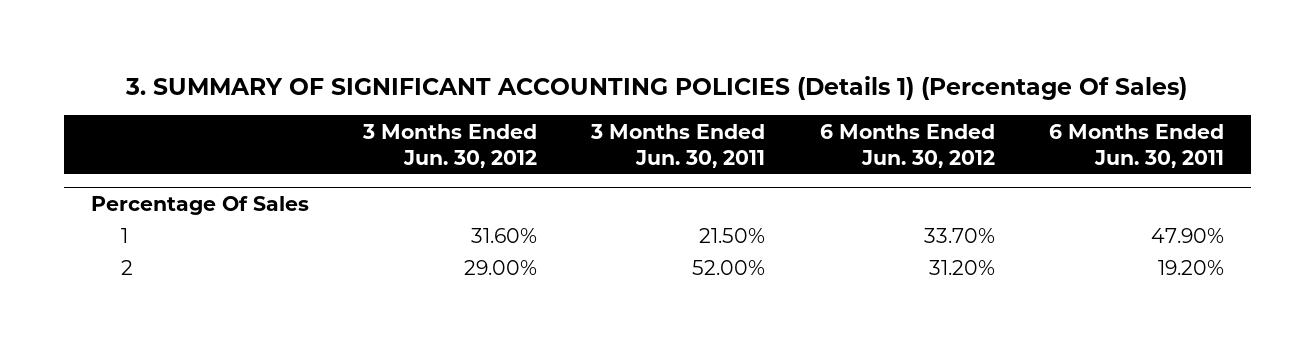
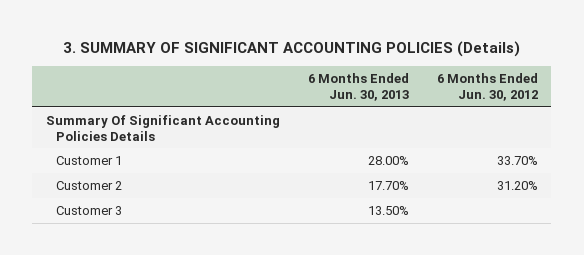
[125,76,1188,101] 3. SUMMARY OF SIGNIFICANT ACCOUNTING POLICIES (Details 1) (Percentage Of Sales) -> [62,41,520,58] 3. SUMMARY OF SIGNIFICANT ACCOUNTING POLICIES (Details)
[362,123,538,168] 3 Months Ended Jun. 30, 2012 -> none
[590,123,766,168] 3 Months Ended Jun. 30, 2011 -> none
[1049,123,1225,168] 6 Months Ended Jun. 30, 2011 -> none
none -> [307,73,409,102] 6 Months Ended Jun. 30, 2013
[90,196,309,216] Percentage Of Sales -> none
none -> [46,114,281,141] Summary Of Significant Accounting Policies Details
[120,228,128,244] 1 -> [56,155,123,165] Customer 1
[120,260,133,276] 2 -> [56,180,123,190] Customer 2
none -> [56,205,123,215] Customer 3

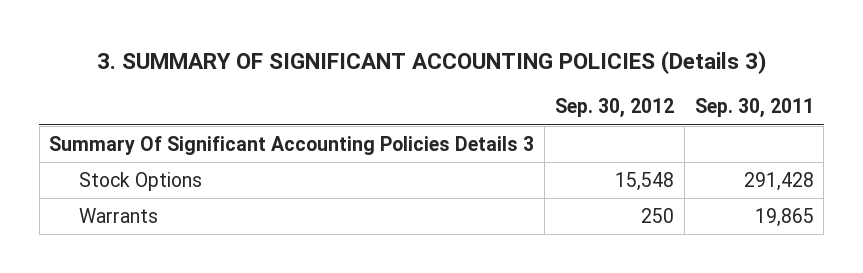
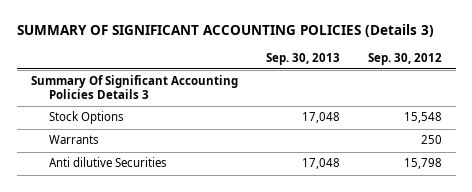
[96,51,766,75] 3. SUMMARY OF SIGNIFICANT ACCOUNTING POLICIES (Details 3) -> [16,23,434,37] SUMMARY OF SIGNIFICANT ACCOUNTING POLICIES (Details 3)
[694,98,814,119] Sep. 30, 2011 -> none
none -> [265,52,340,65] Sep. 30, 2013
none -> [49,157,168,168] Anti dilutive Securities

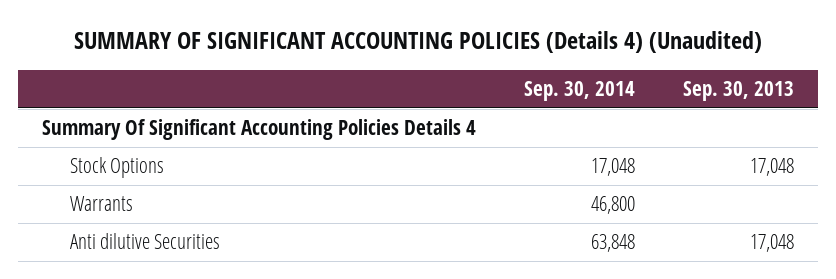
[16,23,434,37] SUMMARY OF SIGNIFICANT ACCOUNTING POLICIES (Details 3) -> [73,31,762,54] SUMMARY OF SIGNIFICANT ACCOUNTING POLICIES (Details 4) (Unaudited)
[367,52,442,65] Sep. 30, 2012 -> none
none -> [523,80,635,101] Sep. 30, 2014
[30,75,238,99] Summary Of Significant Accounting Policies Details 3 -> [41,119,476,141] Summary Of Significant Accounting Policies Details 4

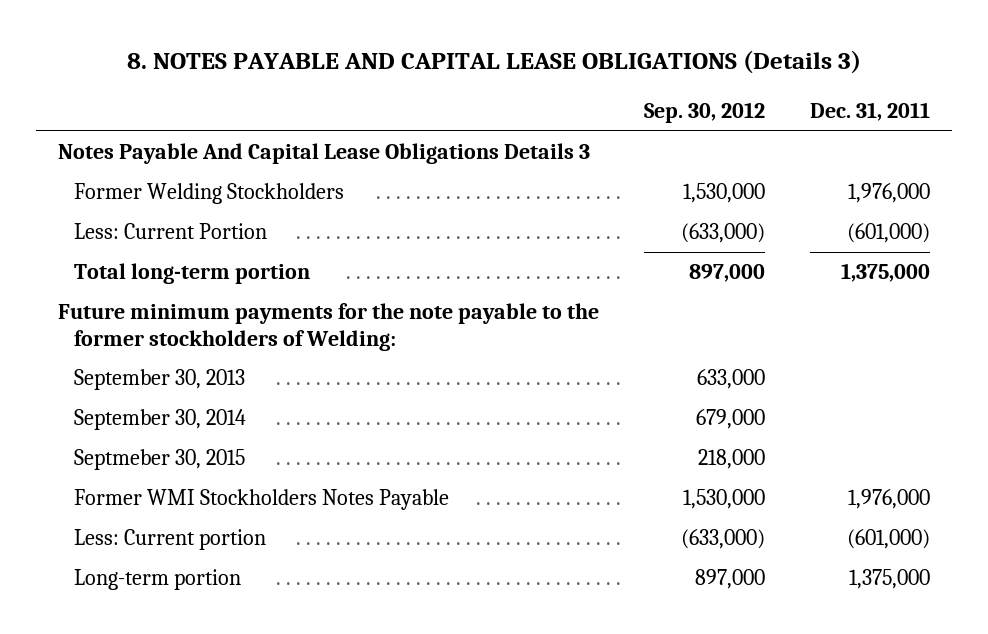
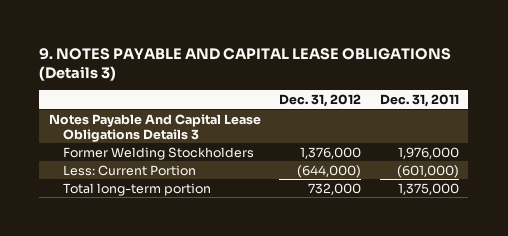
[126,50,861,75] 8. NOTES PAYABLE AND CAPITAL LEASE OBLIGATIONS (Details 3) -> [39,47,452,82] 9. NOTES PAYABLE AND CAPITAL LEASE OBLIGATIONS (Details 3)
[643,101,765,123] Sep. 30, 2012 -> none
none -> [279,94,362,108] Dec. 31, 2012
[58,303,600,351] Future minimum payments for the note payable to the former stockholders of Welding: -> none
[73,369,245,391] September 30, 2013 -> none
[73,409,246,431] September 30, 2014 -> none
[73,449,245,471] Septmeber 30, 2015 -> none
[73,489,449,511] Former WMI Stockholders Notes Payable -> none
[73,529,266,551] Less: Current portion -> none
[73,569,241,591] Long-term portion -> none

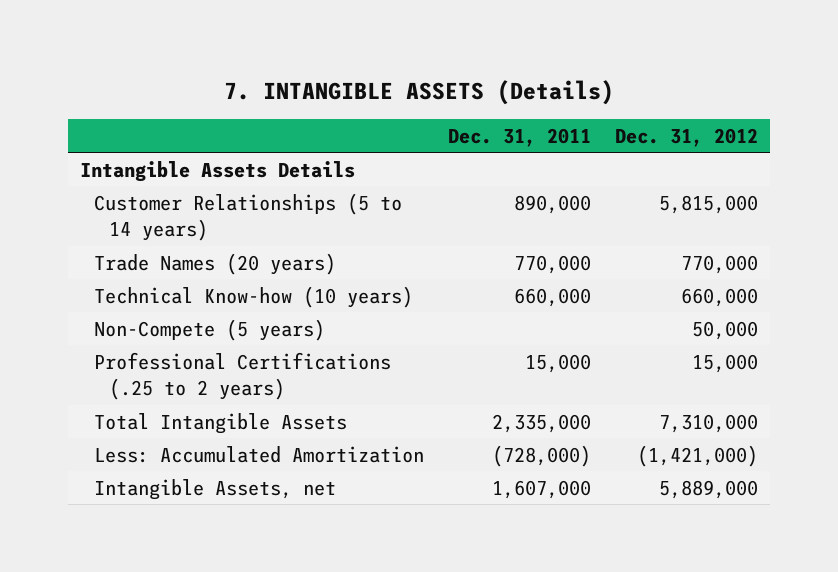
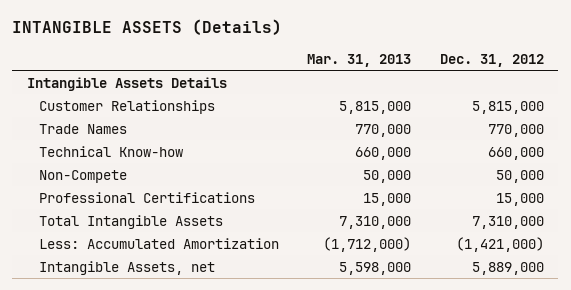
[223,79,614,105] 7. INTANGIBLE ASSETS (Details) -> [12,19,283,36] INTANGIBLE ASSETS (Details)
[448,127,592,147] Dec. 31, 2011 -> none
none -> [307,53,412,67] Mar. 31, 2013
[94,192,403,241] Customer Relationships (5 to 14 years) -> [38,99,215,114] Customer Relationships
[94,252,337,275] Trade Names (20 years) -> [38,123,127,134] Trade Names
[94,285,414,308] Technical Know-how (10 years) -> [38,145,183,157] Technical Know-how
[94,318,326,341] Non-Compete (5 years) -> [38,169,127,183] Non-Compete
[94,351,392,400] Professional Certifications (.25 to 2 years) -> [38,191,255,203] Professional Certifications

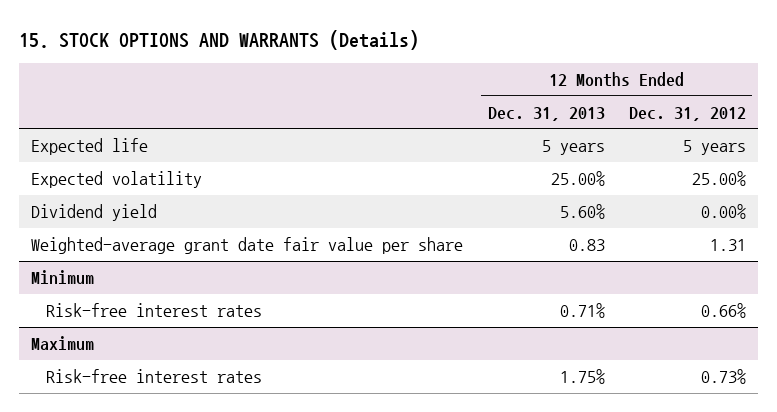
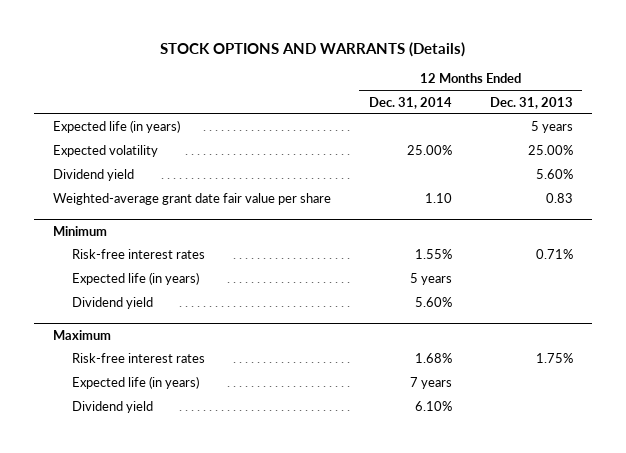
[18,29,419,50] 15. STOCK OPTIONS AND WARRANTS (Details) -> [159,41,465,57] STOCK OPTIONS AND WARRANTS (Details)
[628,106,746,121] Dec. 31, 2012 -> none
none -> [368,96,452,109] Dec. 31, 2014
[31,137,149,155] Expected life -> [52,120,180,134] Expected life (in years)
none -> [72,272,200,286] Expected life (in years)
none -> [72,297,154,310] Dividend yield
none -> [72,376,200,390] Expected life (in years)
none -> [72,401,154,414] Dividend yield

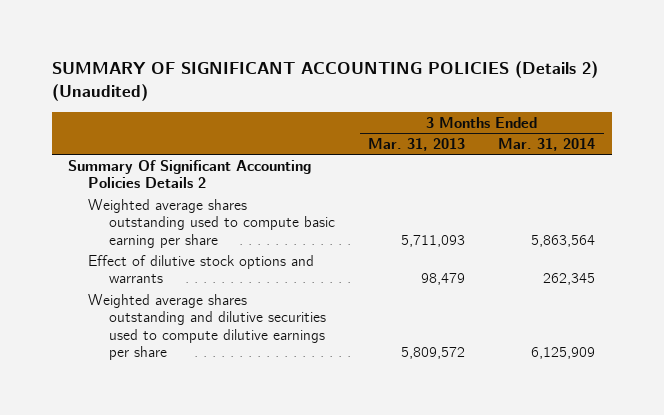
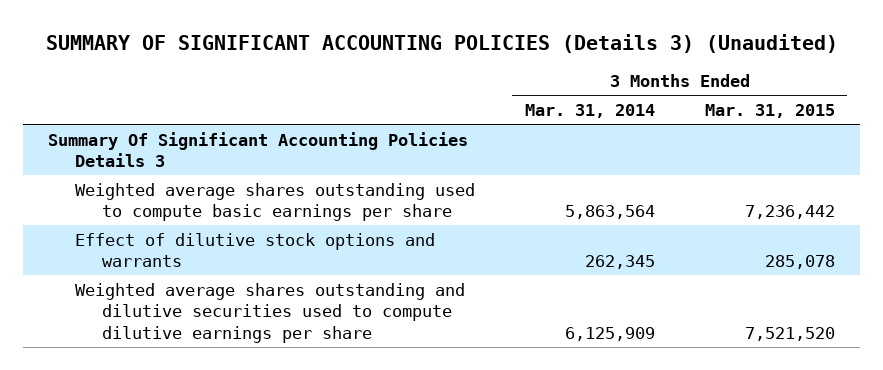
[51,61,598,102] SUMMARY OF SIGNIFICANT ACCOUNTING POLICIES (Details 2) (Unaudited) -> [45,33,838,53] SUMMARY OF SIGNIFICANT ACCOUNTING POLICIES (Details 3) (Unaudited)
[368,137,466,151] Mar. 31, 2013 -> none
none -> [704,104,835,119] Mar. 31, 2015
[68,159,312,189] Summary Of Significant Accounting Policies Details 2 -> [48,131,469,168] Summary Of Significant Accounting Policies Details 3
[88,198,335,248] Weighted average shares outstanding used to compute basic earning per share -> [75,182,476,222] Weighted average shares outstanding used to compute basic earnings per share

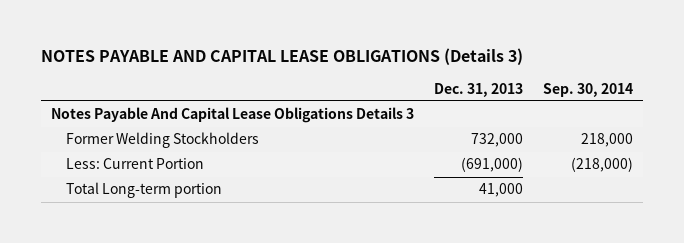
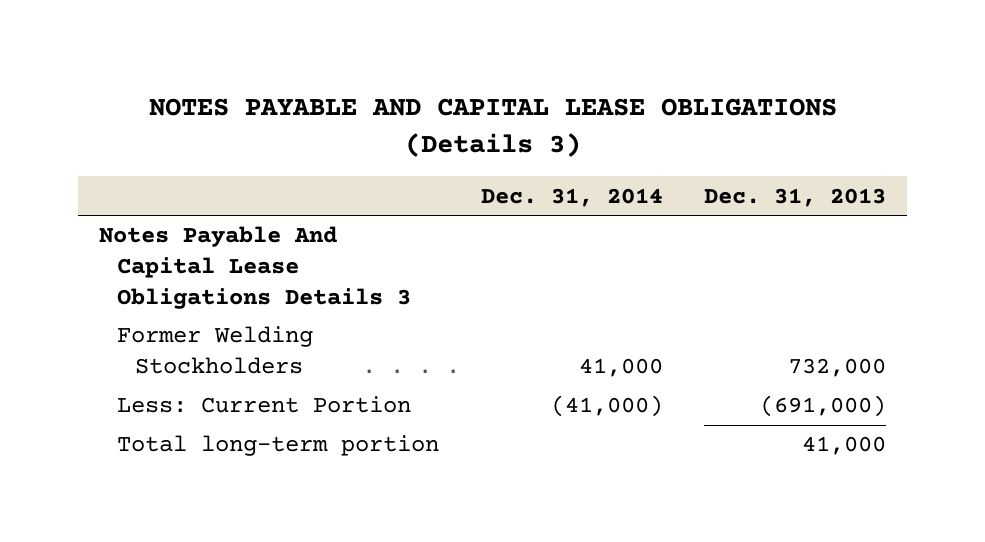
[543,82,634,97] Sep. 30, 2014 -> none
none -> [480,187,663,207] Dec. 31, 2014
[65,182,222,199] Total Long-term portion -> [116,435,439,457] Total long-term portion

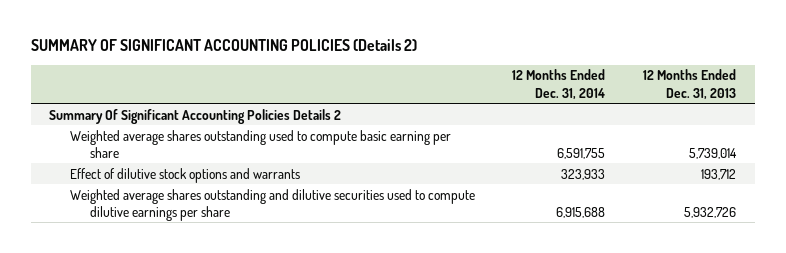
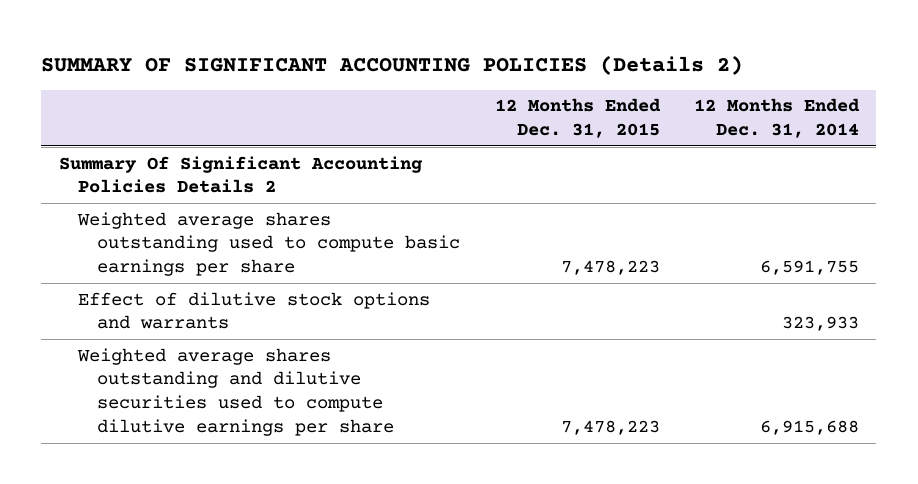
[643,69,737,100] 12 Months Ended Dec. 31, 2013 -> none
none -> [494,98,661,139] 12 Months Ended Dec. 31, 2015
[69,129,451,158] Weighted average shares outstanding used to compute basic earning per share -> [76,211,461,277] Weighted average shares outstanding used to compute basic earnings per share

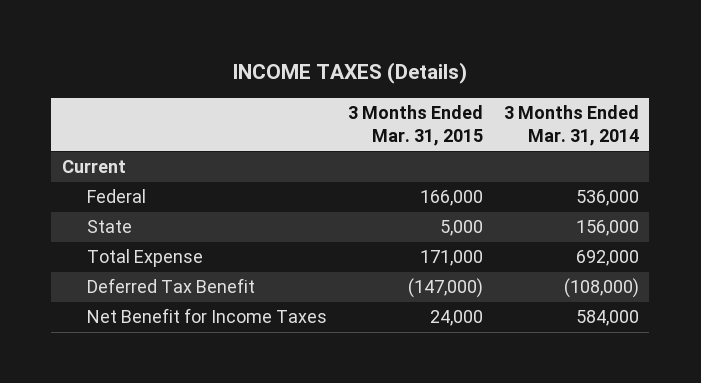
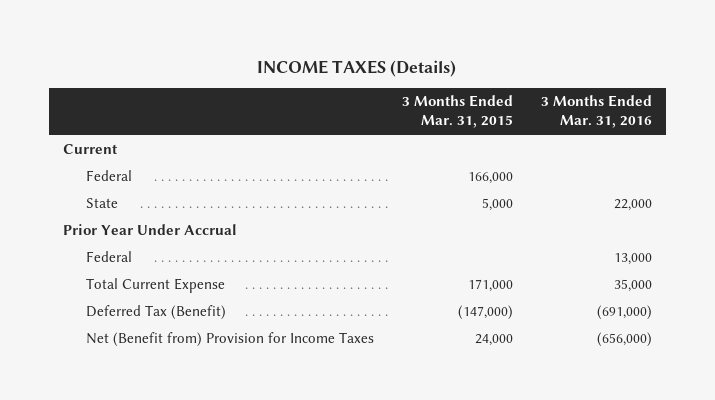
[503,104,639,147] 3 Months Ended Mar. 31, 2014 -> none
none -> [540,95,652,129] 3 Months Ended Mar. 31, 2016
none -> [62,223,237,235] Prior Year Under Accrual
none -> [85,250,132,262] Federal
[86,249,203,268] Total Expense -> [85,277,225,293] Total Current Expense
[86,278,255,294] Deferred Tax Benefit -> [85,304,226,320] Deferred Tax (Benefit)
[86,308,327,324] Net Benefit for Income Taxes -> [85,331,374,347] Net (Benefit from) Provision for Income Taxes

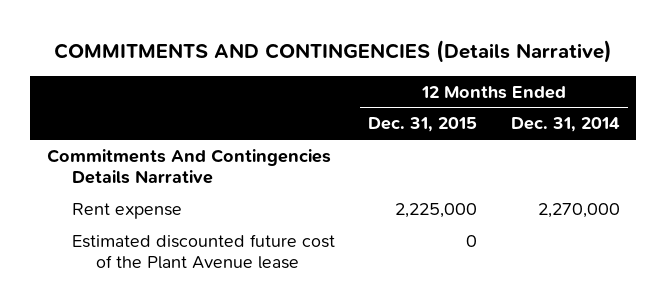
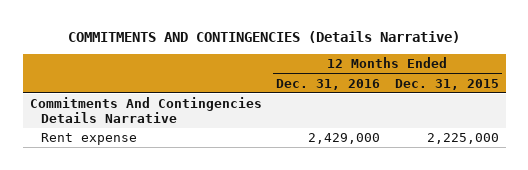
[510,117,620,133] Dec. 31, 2014 -> none
none -> [276,78,381,90] Dec. 31, 2016
[71,233,335,270] Estimated discounted future cost of the Plant Avenue lease -> none

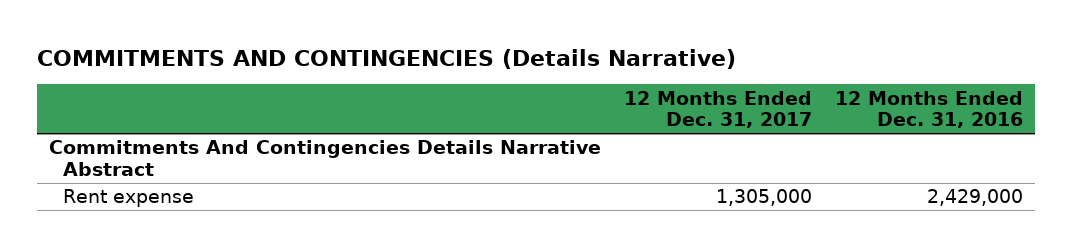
[394,78,499,90] Dec. 31, 2015 -> none
none -> [623,90,812,129] 12 Months Ended Dec. 31, 2017
[29,97,262,124] Commitments And Contingencies Details Narrative -> [48,140,601,177] Commitments And Contingencies Details Narrative Abstract

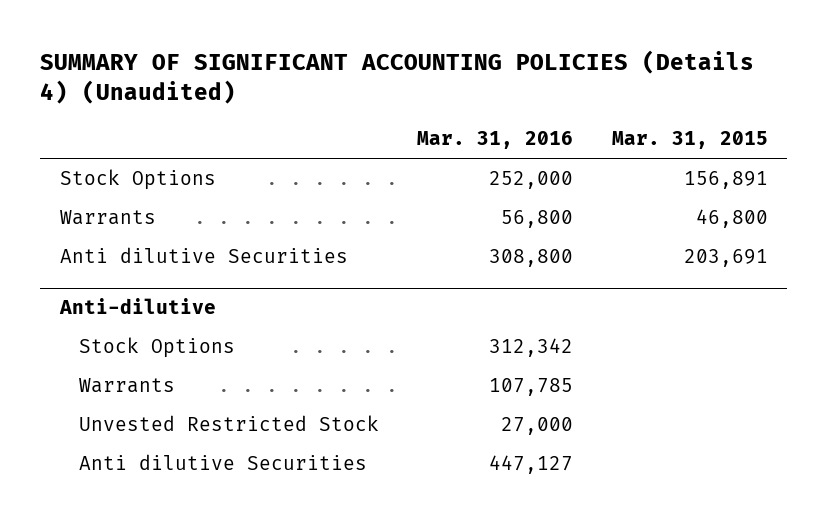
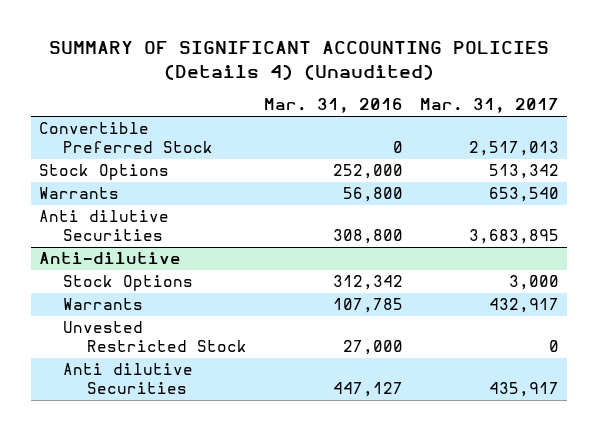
[611,131,768,150] Mar. 31, 2015 -> none
none -> [419,98,559,114] Mar. 31, 2017
none -> [38,122,214,153] Convertible Preferred Stock

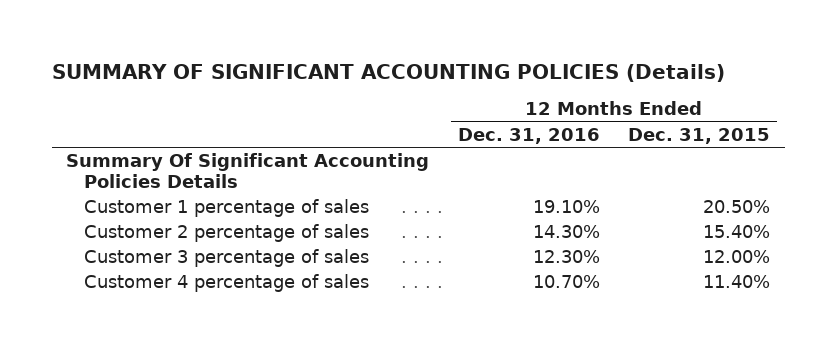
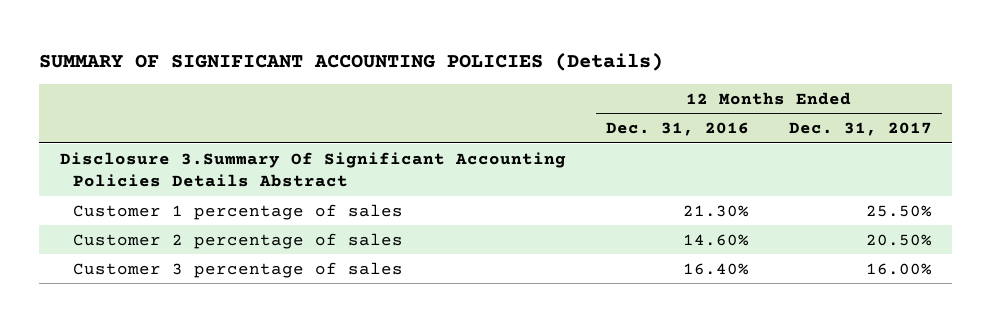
[628,127,771,144] Dec. 31, 2015 -> none
none -> [788,122,932,137] Dec. 31, 2017
[84,274,370,293] Customer 4 percentage of sales -> none
[66,153,430,188] Summary Of Significant Accounting Policies Details -> [59,151,566,188] Disclosure 3.Summary Of Significant Accounting Policies Details Abstract
[532,200,600,214] 19.10% -> [682,204,749,217] 21.30%
[532,225,600,239] 14.30% -> [682,233,749,246] 14.60%
[532,250,600,264] 12.30% -> [682,262,749,275] 16.40%

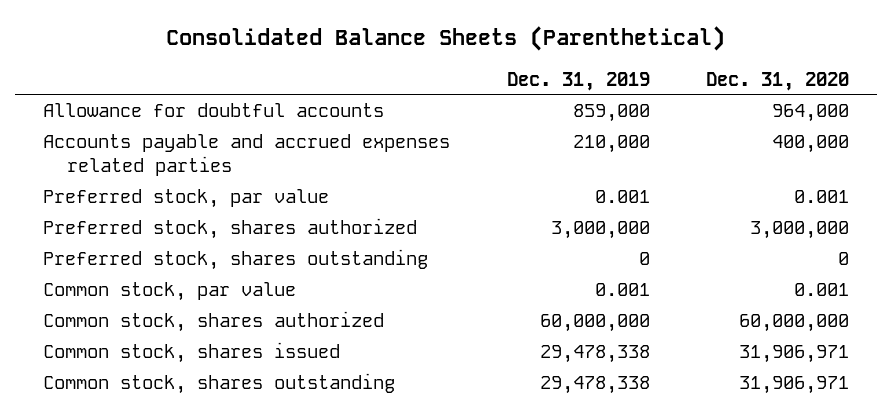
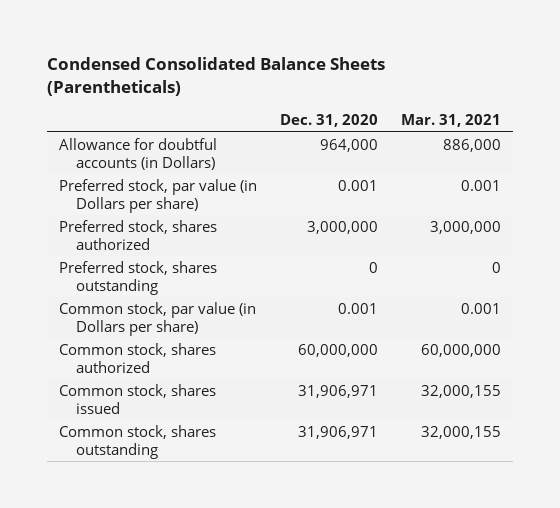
[166,25,726,51] Consolidated Balance Sheets (Parenthetical) -> [47,57,386,97] Condensed Consolidated Balance Sheets (Parentheticals)
[506,71,650,91] Dec. 31, 2019 -> none
none -> [401,114,502,128] Mar. 31, 2021
[43,134,451,177] Accounts payable and accrued expenses related parties -> none
[43,103,385,118] Allowance for doubtful accounts -> [58,138,217,170] Allowance for doubtful accounts (in Dollars)
[43,189,330,209] Preferred stock, par value -> [58,179,257,213] Preferred stock, par value (in Dollars per share)
[43,282,297,302] Common stock, par value -> [58,302,256,336] Common stock, par value (in Dollars per share)

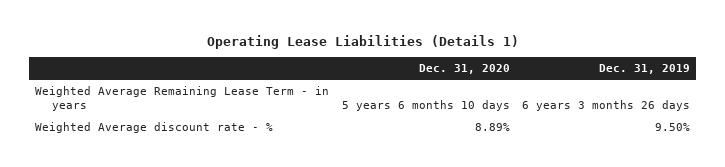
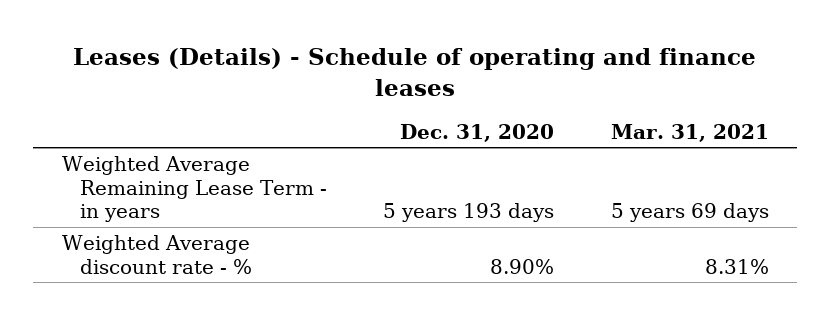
[206,35,519,50] Operating Lease Liabilities (Details 1) -> [73,47,757,96] Leases (Details) - Schedule of operating and finance leases
[599,64,691,75] Dec. 31, 2019 -> none
none -> [610,124,769,143] Mar. 31, 2021
[341,99,510,111] 5 years 6 months 10 days -> [383,203,555,223] 5 years 193 days
[474,122,510,131] 8.89% -> [490,258,555,274] 8.90%

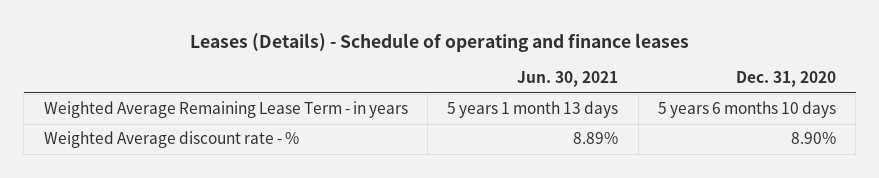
[610,124,769,143] Mar. 31, 2021 -> none
none -> [517,71,619,88] Jun. 30, 2021
[383,203,555,223] 5 years 193 days -> [657,101,836,119] 5 years 6 months 10 days

